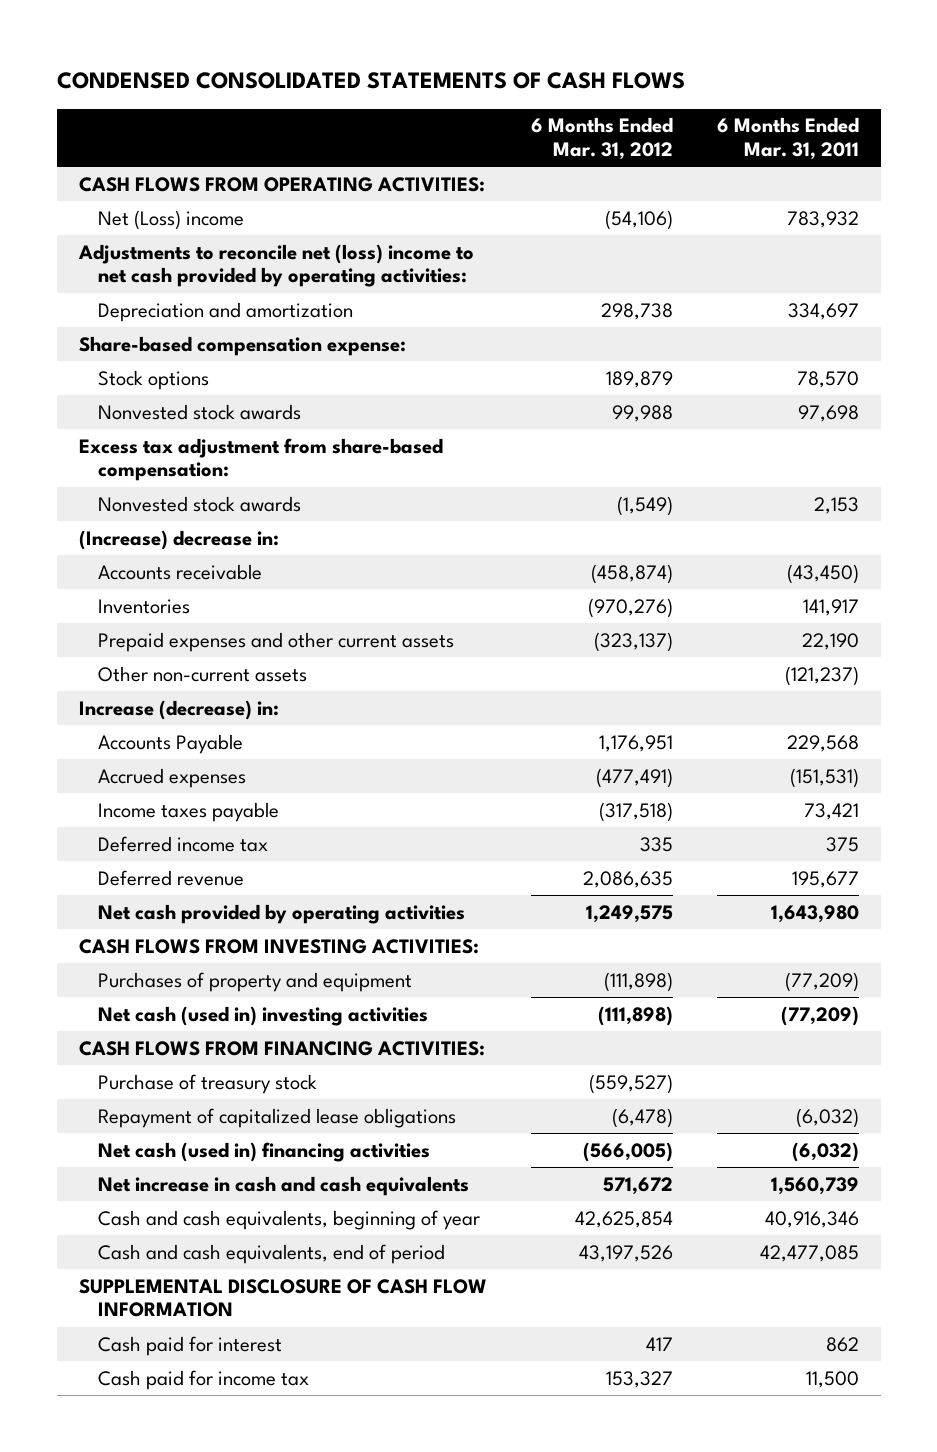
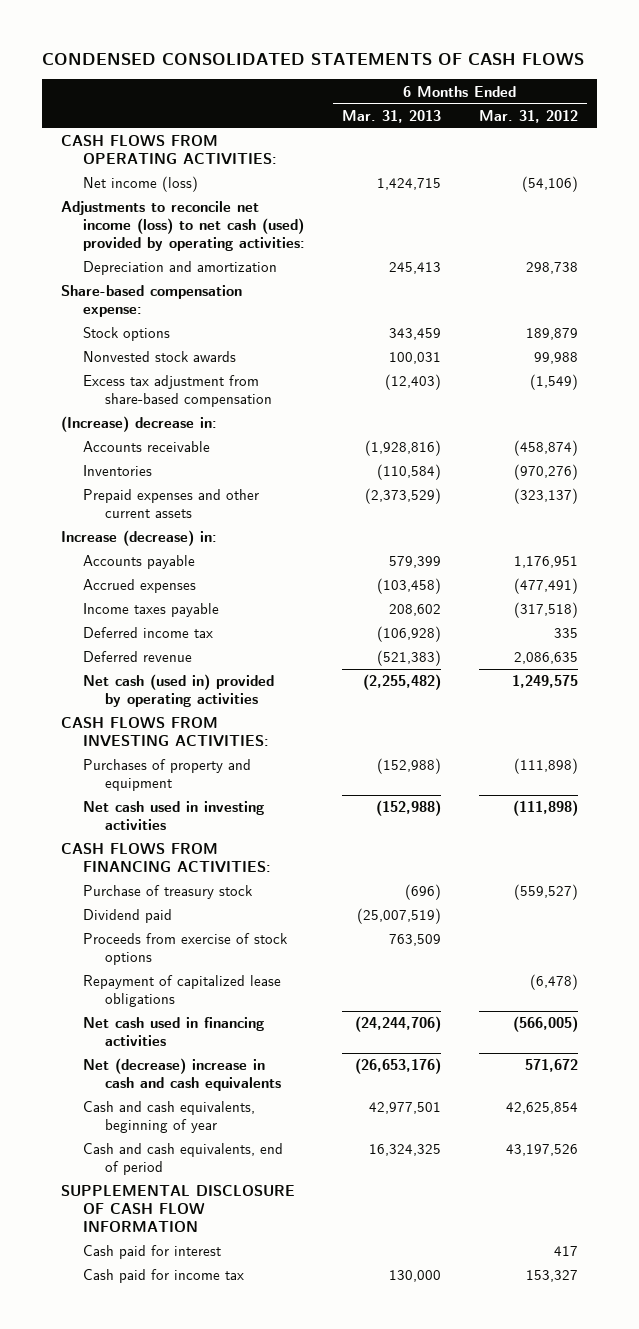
[716,117,859,160] 6 Months Ended Mar. 31, 2011 -> none
none -> [342,109,442,123] Mar. 31, 2013
[97,209,244,230] Net (Loss) income -> [82,176,198,193] Net income (loss)
[77,243,474,288] Adjustments to reconcile net (loss) income to net cash provided by operating activities: -> [60,201,305,252] Adjustments to reconcile net income (loss) to net cash (used) provided by operating activities:
[78,437,443,482] Excess tax adjustment from share-based compensation: -> none
[97,495,301,512] Nonvested stock awards -> [82,375,272,408] Excess tax adjustment from share-based compensation
[97,665,307,682] Other non-current assets -> none
[97,733,243,754] Accounts Payable -> [82,555,195,570] Accounts payable
[97,903,465,924] Net cash provided by operating activities -> [82,674,274,708] Net cash (used in) provided by operating activities
[97,1005,428,1026] Net cash (used in) investing activities -> [82,801,264,831] Net cash used in investing activities
none -> [82,909,172,924] Dividend paid
none -> [82,933,288,966] Proceeds from exercise of stock options
[97,1141,430,1162] Net cash (used in) financing activities -> [82,1017,264,1047] Net cash used in financing activities
[97,1175,469,1196] Net increase in cash and cash equivalents -> [82,1058,281,1092] Net (decrease) increase in cash and cash equivalents

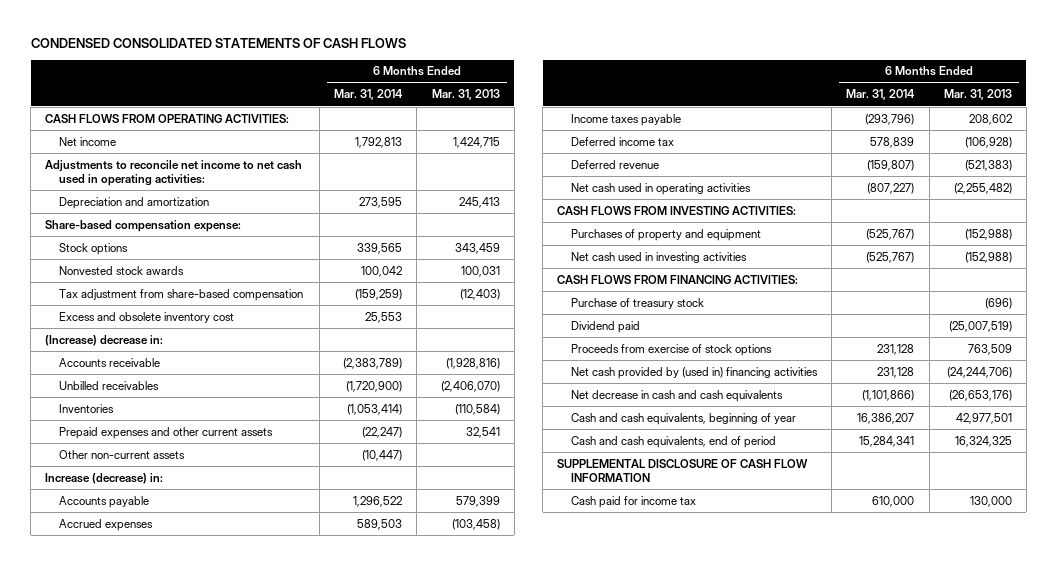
[479,109,579,123] Mar. 31, 2012 -> none
none -> [334,89,404,101] Mar. 31, 2014
[82,176,198,193] Net income (loss) -> [58,136,116,146] Net income
[60,201,305,252] Adjustments to reconcile net income (loss) to net cash (used) provided by operating activities: -> [45,159,303,186] Adjustments to reconcile net income to net cash used in operating activities:
[82,375,272,408] Excess tax adjustment from share-based compensation -> [58,288,303,301] Tax adjustment from share-based compensation
none -> [58,311,234,323] Excess and obsolete inventory cost
none -> [58,380,159,390] Unbilled receivables
[365,488,442,505] (2,373,529) -> [465,426,500,438] 32,541
none -> [58,449,185,459] Other non-current assets
[82,674,274,708] Net cash (used in) provided by operating activities -> [570,182,751,195] Net cash used in operating activities
[82,975,281,1008] Repayment of capitalized lease obligations -> none
[82,1017,264,1047] Net cash used in financing activities -> [570,366,818,379] Net cash provided by (used in) financing activities
[82,1058,281,1092] Net (decrease) increase in cash and cash equivalents -> [570,389,783,402] Net decrease in cash and cash equivalents
[82,1245,221,1260] Cash paid for interest -> none

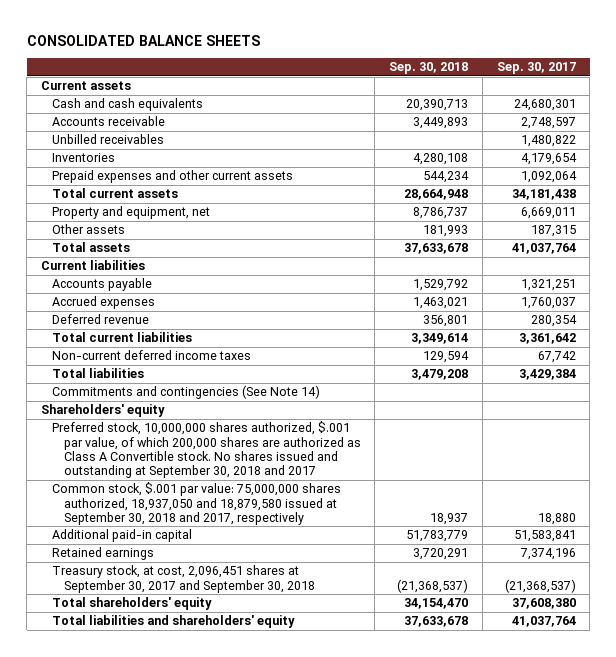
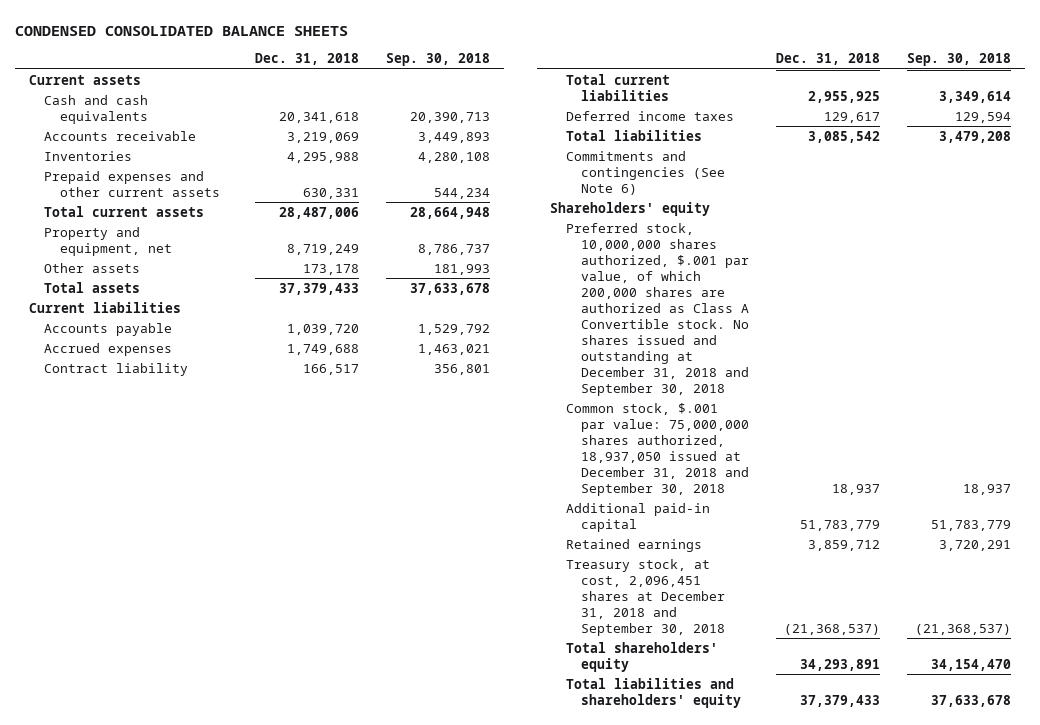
[26,34,260,46] CONSOLIDATED BALANCE SHEETS -> [15,25,349,36] CONDENSED CONSOLIDATED BALANCE SHEETS
[496,62,576,75] Sep. 30, 2017 -> none
none -> [254,53,359,66] Dec. 31, 2018
[52,134,165,145] Unbilled receivables -> none
[52,314,150,325] Deferred revenue -> [44,362,189,376] Contract liability
[52,350,252,361] Non-current deferred income taxes -> [565,110,734,121] Deferred income taxes
[52,385,321,400] Commitments and contingencies (See Note 14) -> [565,150,726,195] Commitments and contingencies (See Note 6)
[52,421,361,479] Preferred stock, 10,000,000 shares authorized, $.001 par value, of which 200,000 shares are authorized as Class A Convertible stock. No shares issued and outstanding at September 30, 2018 and 2017 -> [565,222,750,397] Preferred stock, 10,000,000 shares authorized, $.001 par value, of which 200,000 shares are authorized as Class A Convertible stock. No shares issued and outstanding at December 31, 2018 and September 30, 2018
[52,482,342,525] Common stock, $.001 par value: 75,000,000 shares authorized, 18,937,050 and 18,879,580 issued at September 30, 2018 and 2017, respectively -> [565,402,750,496] Common stock, $.001 par value: 75,000,000 shares authorized, 18,937,050 issued at December 31, 2018 and September 30, 2018
[52,565,315,593] Treasury stock, at cost, 2,096,451 shares at September 30, 2017 and September 30, 2018 -> [565,558,726,636] Treasury stock, at cost, 2,096,451 shares at December 31, 2018 and September 30, 2018

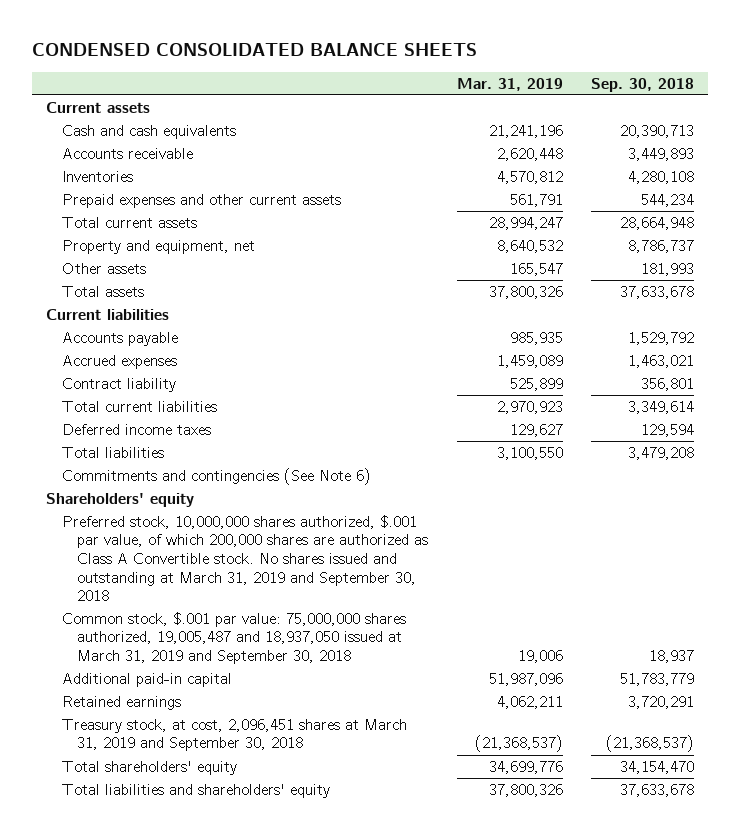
[254,53,359,66] Dec. 31, 2018 -> none
none -> [456,77,563,91] Mar. 31, 2019
[565,222,750,397] Preferred stock, 10,000,000 shares authorized, $.001 par value, of which 200,000 shares are authorized as Class A Convertible stock. No shares issued and outstanding at December 31, 2018 and September 30, 2018 -> [61,514,429,602] Preferred stock, 10,000,000 shares authorized, $.001 par value, of which 200,000 shares are authorized as Class A Convertible stock. No shares issued and outstanding at March 31, 2019 and September 30, 2018
[565,402,750,496] Common stock, $.001 par value: 75,000,000 shares authorized, 18,937,050 issued at December 31, 2018 and September 30, 2018 -> [61,611,406,664] Common stock, $.001 par value: 75,000,000 shares authorized, 19,005,487 and 18,937,050 issued at March 31, 2019 and September 30, 2018
[565,558,726,636] Treasury stock, at cost, 2,096,451 shares at December 31, 2018 and September 30, 2018 -> [61,718,407,752] Treasury stock, at cost, 2,096,451 shares at March 31, 2019 and September 30, 2018

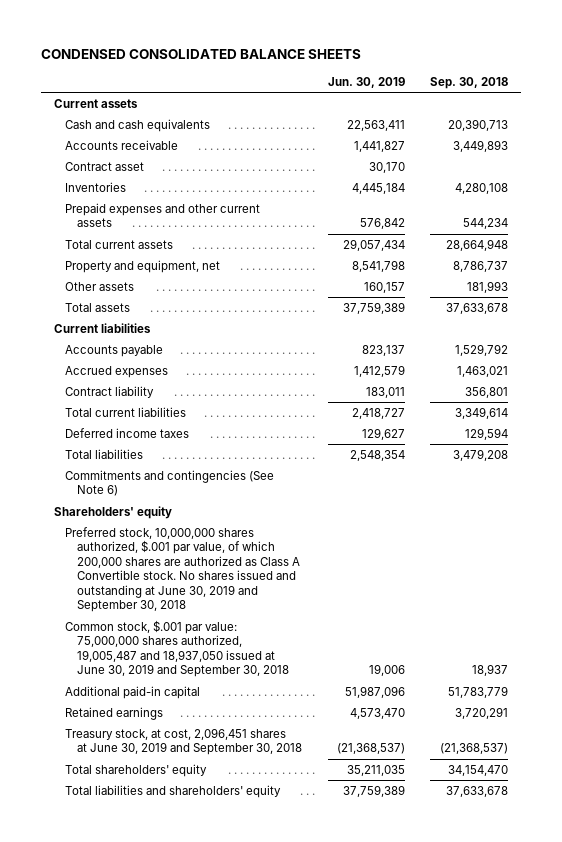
[456,77,563,91] Mar. 31, 2019 -> none
none -> [327,76,405,88] Jun. 30, 2019
none -> [65,161,145,171] Contract asset
[61,514,429,602] Preferred stock, 10,000,000 shares authorized, $.001 par value, of which 200,000 shares are authorized as Class A Convertible stock. No shares issued and outstanding at March 31, 2019 and September 30, 2018 -> [65,526,300,613] Preferred stock, 10,000,000 shares authorized, $.001 par value, of which 200,000 shares are authorized as Class A Convertible stock. No shares issued and outstanding at June 30, 2019 and September 30, 2018
[61,611,406,664] Common stock, $.001 par value: 75,000,000 shares authorized, 19,005,487 and 18,937,050 issued at March 31, 2019 and September 30, 2018 -> [65,619,289,678] Common stock, $.001 par value: 75,000,000 shares authorized, 19,005,487 and 18,937,050 issued at June 30, 2019 and September 30, 2018
[61,718,407,752] Treasury stock, at cost, 2,096,451 shares at March 31, 2019 and September 30, 2018 -> [65,727,302,756] Treasury stock, at cost, 2,096,451 shares at June 30, 2019 and September 30, 2018

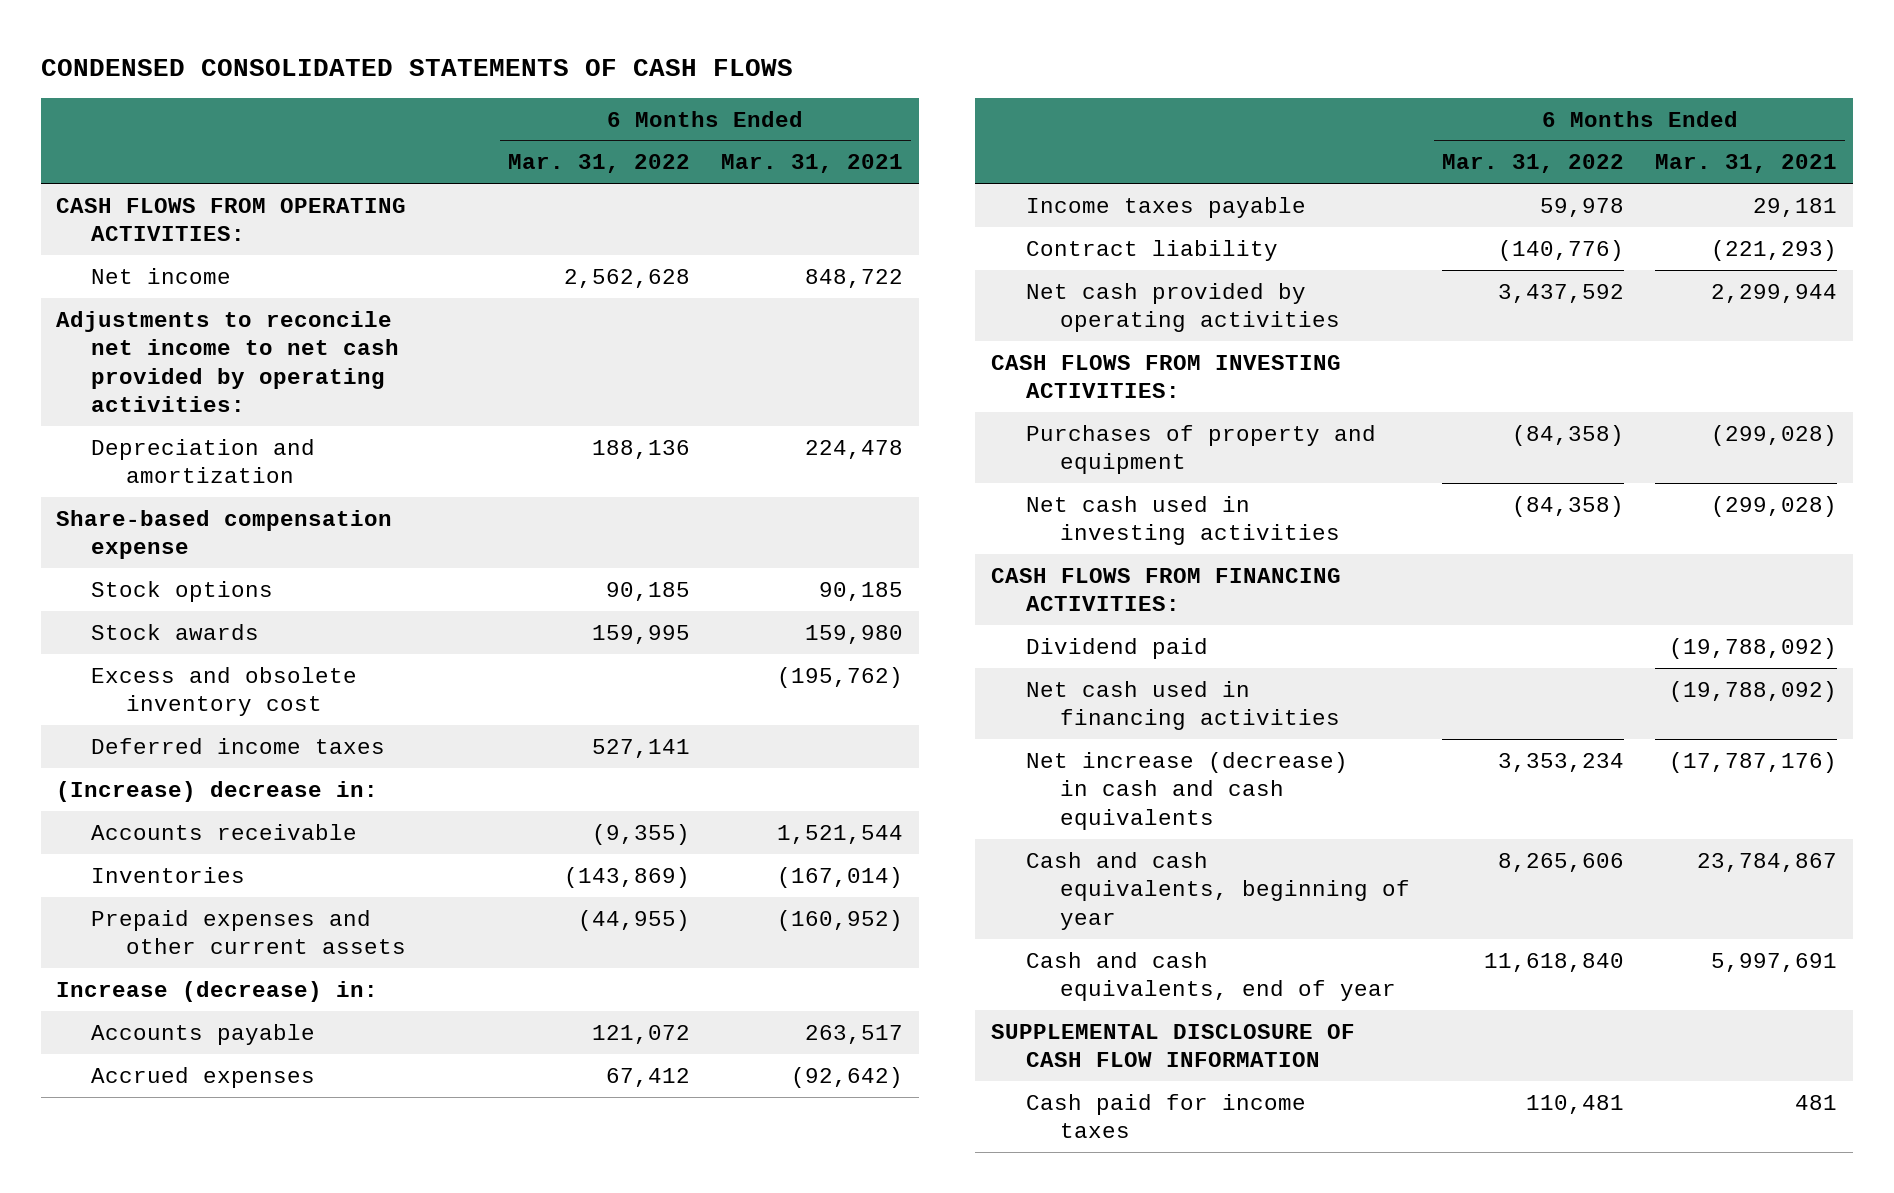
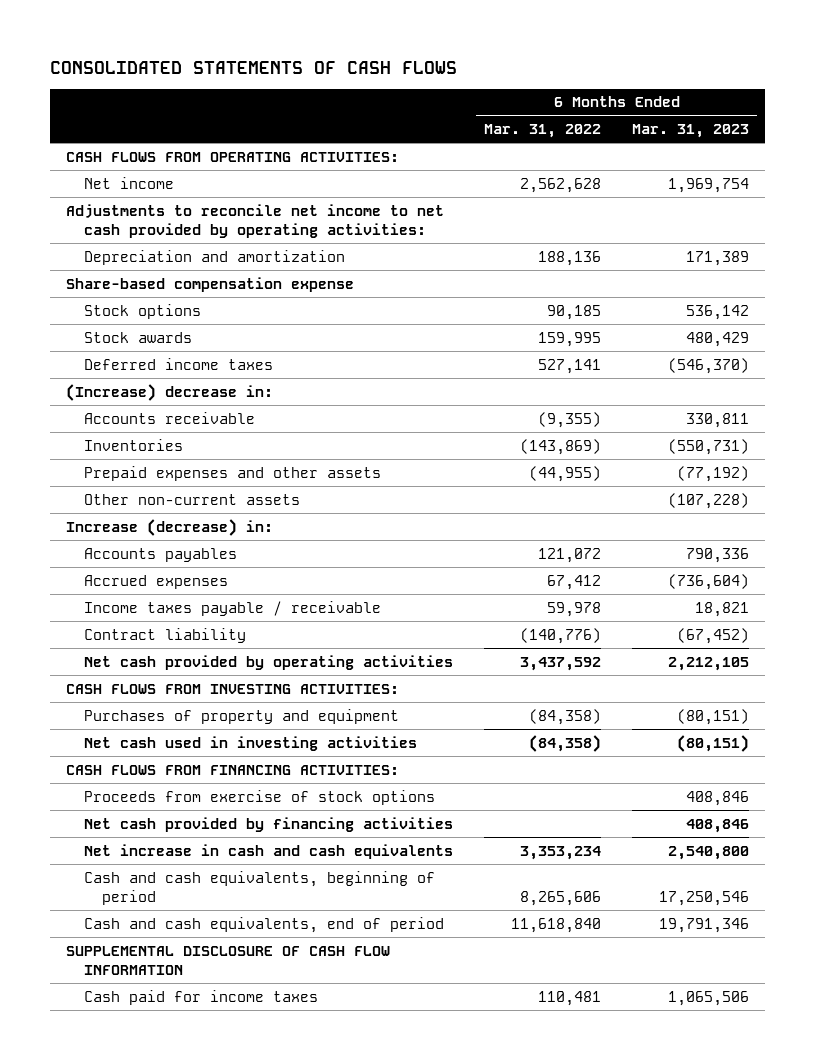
[40,58,793,76] CONDENSED CONSOLIDATED STATEMENTS OF CASH FLOWS -> [50,60,458,74] CONSOLIDATED STATEMENTS OF CASH FLOWS
[721,154,904,174] Mar. 31, 2021 -> none
none -> [632,124,750,139] Mar. 31, 2023
[91,666,358,717] Excess and obsolete inventory cost -> none
[91,909,407,955] Prepaid expenses and other current assets -> [84,465,382,481] Prepaid expenses and other assets
none -> [84,493,301,505] Other non-current assets
[91,1023,316,1045] Accounts payable -> [84,547,238,562] Accounts payables
[1025,196,1306,218] Income taxes payable -> [84,600,382,616] Income taxes payable / receivable
[1025,637,1208,659] Dividend paid -> none
none -> [84,789,436,805] Proceeds from exercise of stock options
[1025,680,1341,731] Net cash used in financing activities -> [84,816,454,832] Net cash provided by financing activities
[1025,751,1348,830] Net increase (decrease) in cash and cash equivalents -> [84,843,454,859] Net increase in cash and cash equivalents
[1025,851,1411,930] Cash and cash equivalents, beginning of year -> [84,870,436,905] Cash and cash equivalents, beginning of period
[1025,951,1397,1002] Cash and cash equivalents, end of year -> [84,916,445,933] Cash and cash equivalents, end of period

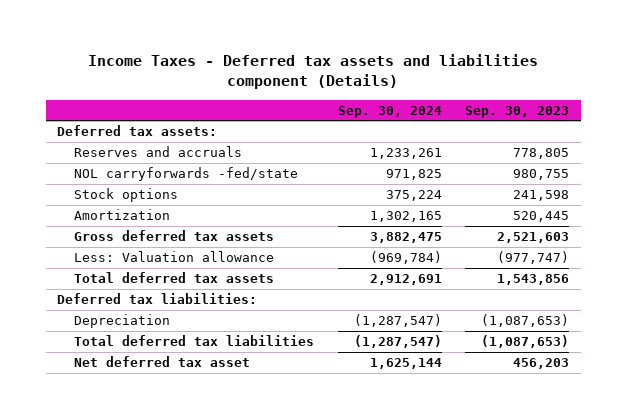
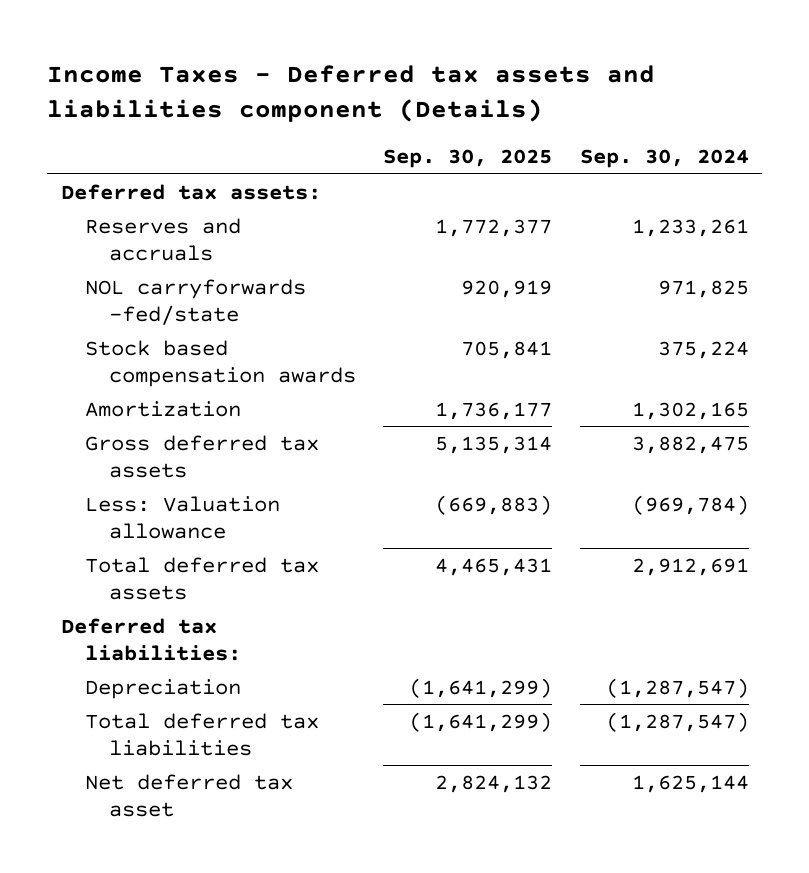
[465,105,570,118] Sep. 30, 2023 -> none
none -> [383,149,553,169] Sep. 30, 2025
[74,188,179,203] Stock options -> [84,339,356,387] Stock based compensation awards

